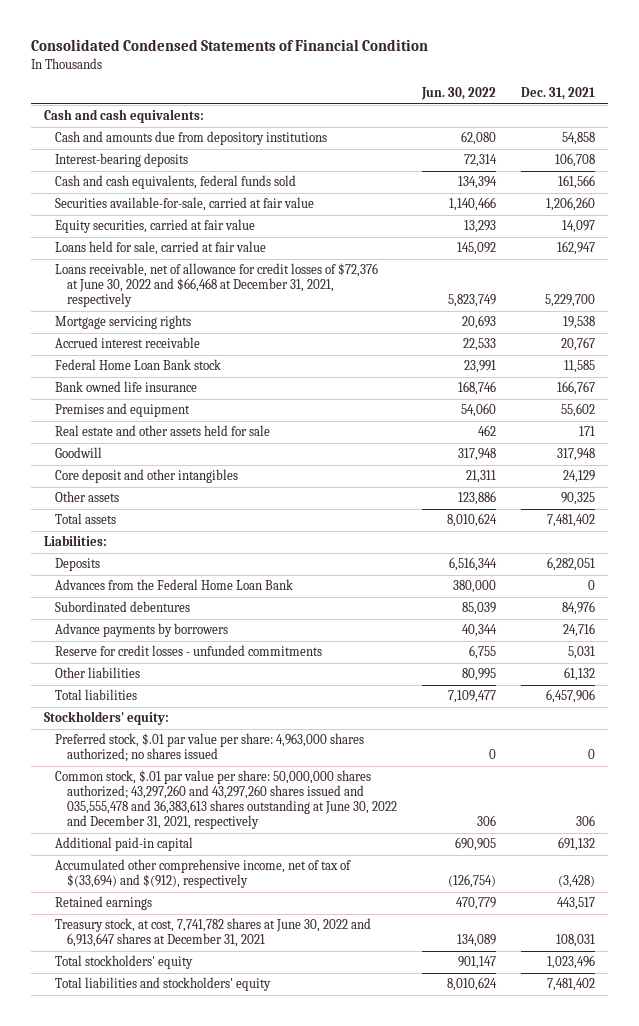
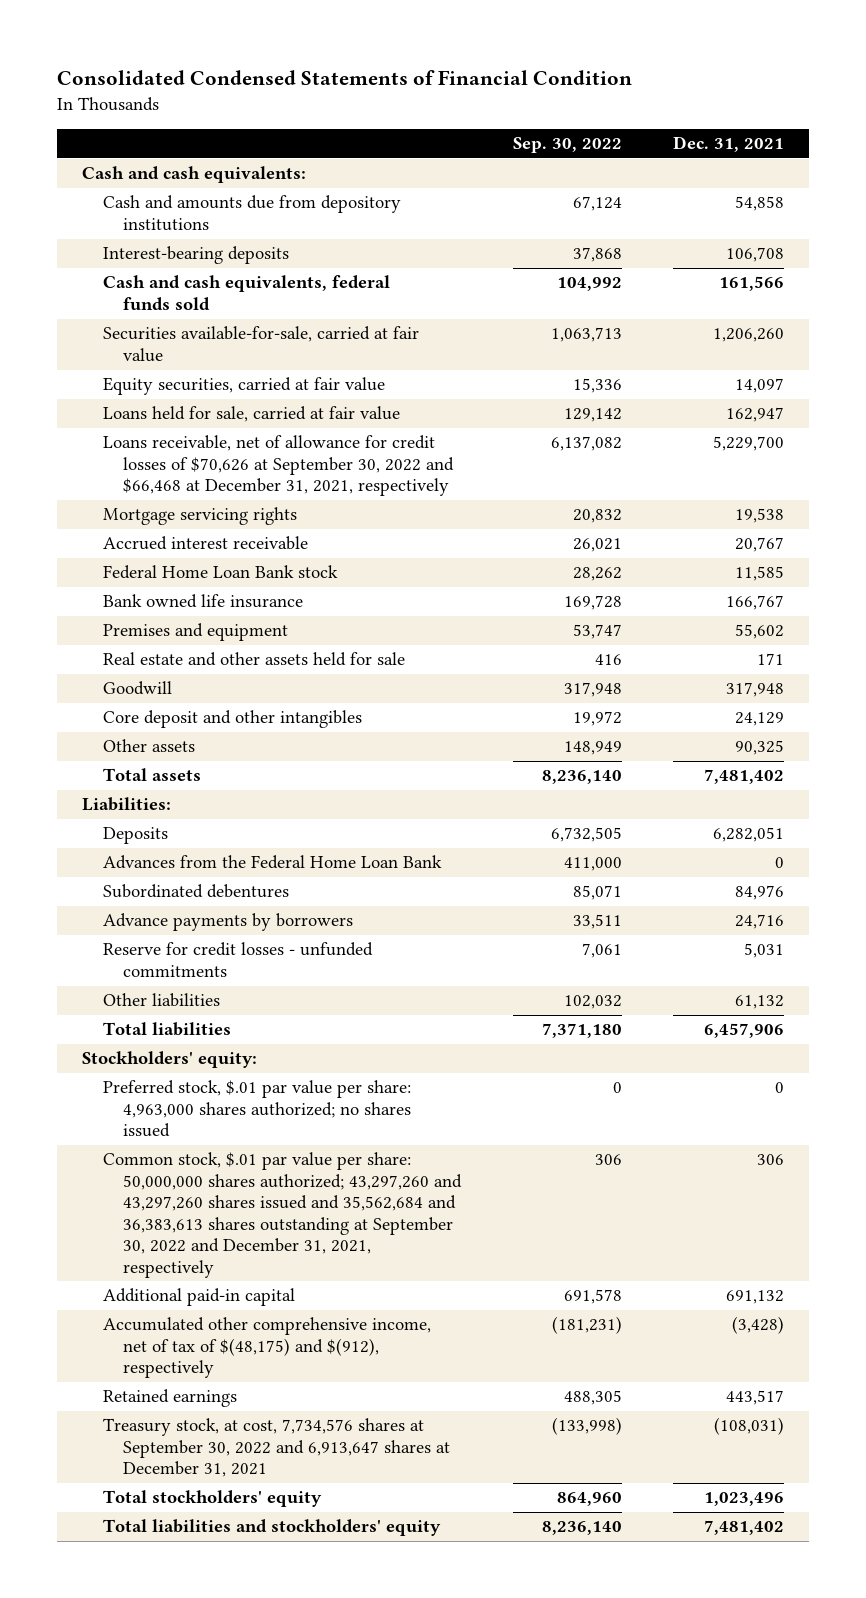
[421,86,497,100] Jun. 30, 2022 -> none
none -> [512,137,622,154] Sep. 30, 2022
[55,263,379,308] Loans receivable, net of allowance for credit losses of $72,376 at June 30, 2022 and $66,468 at December 31, 2021, respectively -> [102,435,455,497] Loans receivable, net of allowance for credit losses of $70,626 at September 30, 2022 and $66,468 at December 31, 2021, respectively
[55,770,397,830] Common stock, $.01 par value per share: 50,000,000 shares authorized; 43,297,260 and 43,297,260 shares issued and 035,555,478 and 36,383,613 shares outstanding at June 30, 2022 and December 31, 2021, respectively -> [102,1152,463,1278] Common stock, $.01 par value per share: 50,000,000 shares authorized; 43,297,260 and 43,297,260 shares issued and 35,562,684 and 36,383,613 shares outstanding at September 30, 2022 and December 31, 2021, respectively
[55,859,352,889] Accumulated other comprehensive income, net of tax of $(33,694) and $(912), respectively -> [102,1317,431,1379] Accumulated other comprehensive income, net of tax of $(48,175) and $(912), respectively
[55,918,372,948] Treasury stock, at cost, 7,741,782 shares at June 30, 2022 and 6,913,647 shares at December 31, 2021 -> [102,1418,451,1478] Treasury stock, at cost, 7,734,576 shares at September 30, 2022 and 6,913,647 shares at December 31, 2021
[556,934,596,948] 108,031 -> [713,1417,784,1436] (108,031)

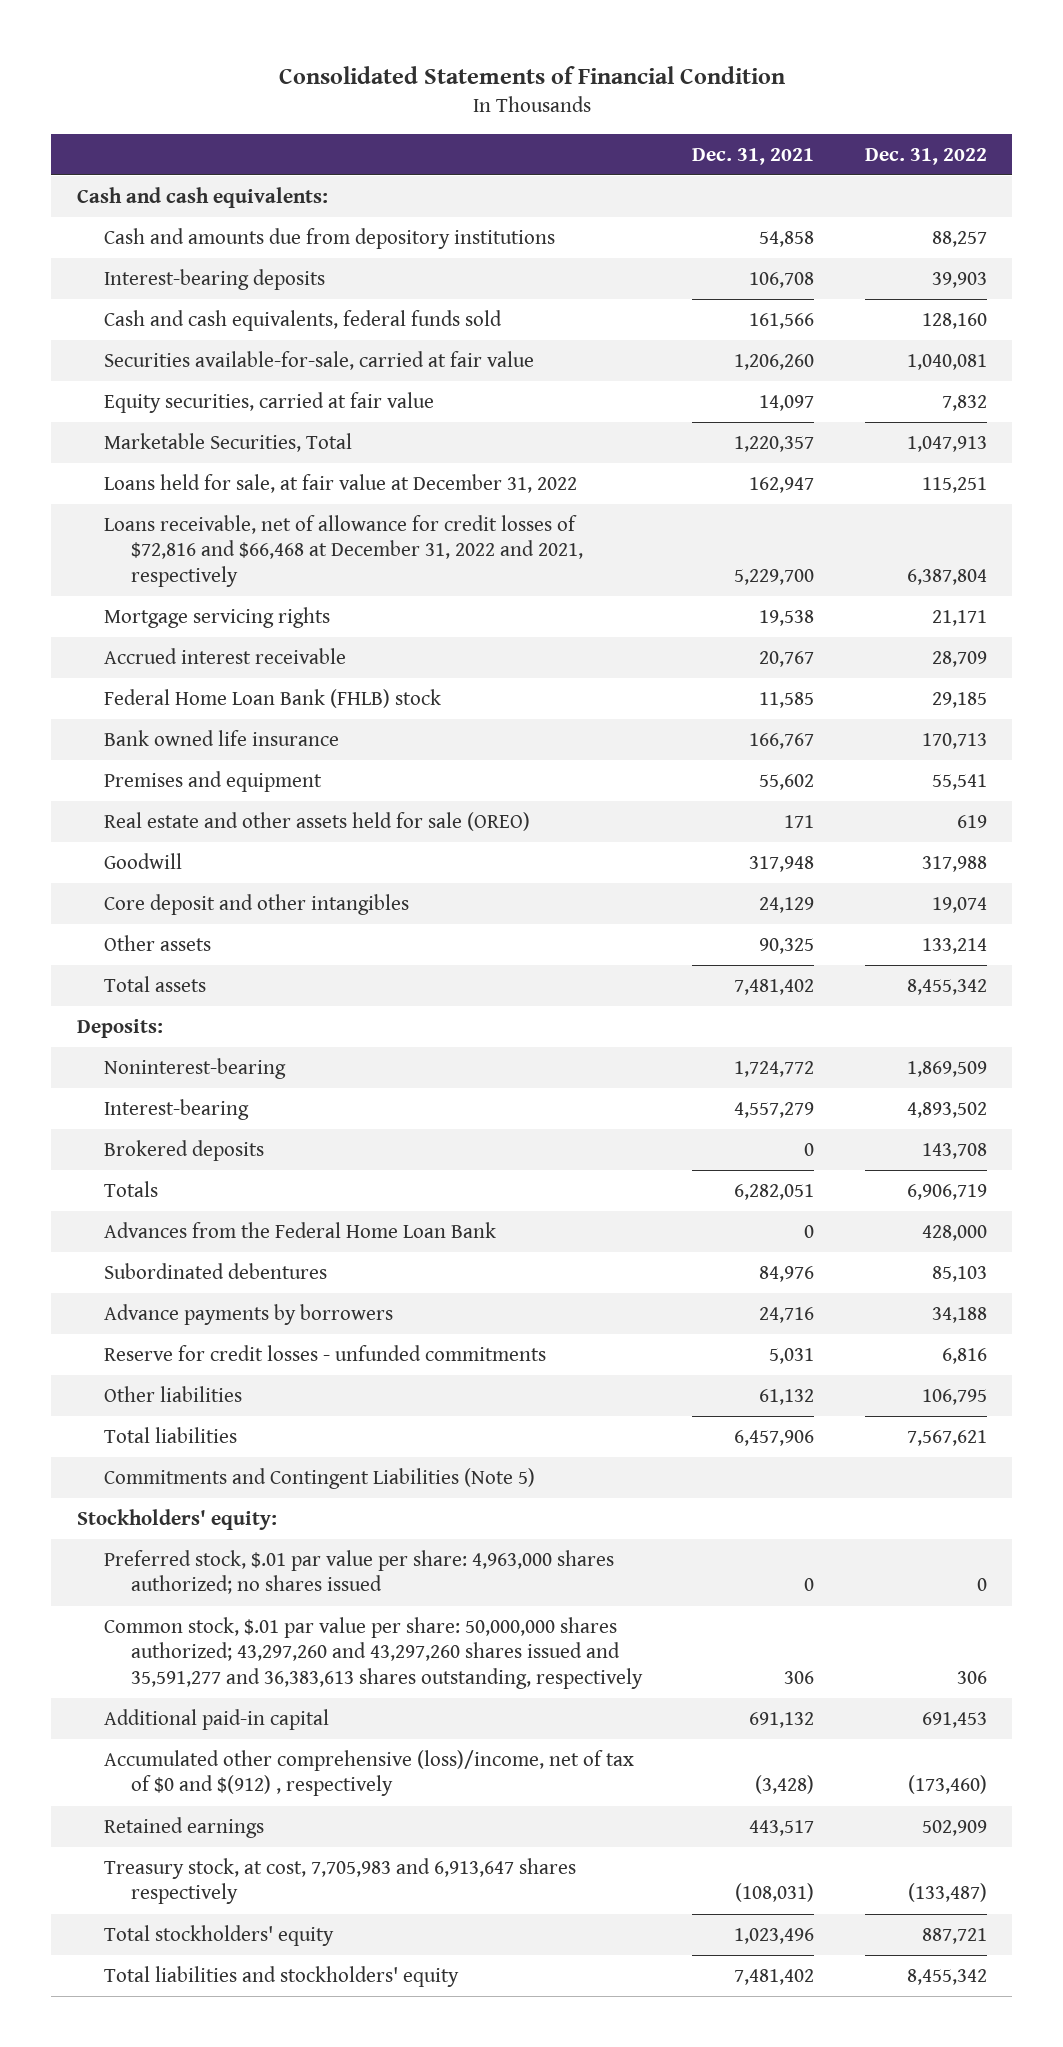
[56,70,632,86] Consolidated Condensed Statements of Financial Condition -> [278,66,785,85] Consolidated Statements of Financial Condition
[512,137,622,154] Sep. 30, 2022 -> none
none -> [864,147,987,165] Dec. 31, 2022
none -> [103,433,352,453] Marketable Securities, Total
[102,406,400,423] Loans held for sale, carried at fair value -> [103,474,577,494] Loans held for sale, at fair value at December 31, 2022
[102,435,455,497] Loans receivable, net of allowance for credit losses of $70,626 at September 30, 2022 and $66,468 at December 31, 2021, respectively -> [103,515,583,587] Loans receivable, net of allowance for credit losses of $72,816 and $66,468 at December 31, 2022 and 2021, respectively
[102,565,338,580] Federal Home Loan Bank stock -> [103,689,441,709] Federal Home Loan Bank (FHLB) stock
[102,652,405,667] Real estate and other assets held for sale -> [103,812,530,832] Real estate and other assets held for sale (OREO)
[82,797,172,812] Liabilities: -> none
none -> [76,1019,163,1039] Deposits:
none -> [103,1058,286,1080] Noninterest-bearing
none -> [103,1099,249,1121] Interest-bearing
none -> [103,1140,264,1162] Brokered deposits
[102,827,168,845] Deposits -> [103,1181,158,1198] Totals
none -> [103,1468,535,1490] Commitments and Contingent Liabilities (Note 5)
[102,1152,463,1278] Common stock, $.01 par value per share: 50,000,000 shares authorized; 43,297,260 and 43,297,260 shares issued and 35,562,684 and 36,383,613 shares outstanding at September 30, 2022 and December 31, 2021, respectively -> [103,1617,643,1689] Common stock, $.01 par value per share: 50,000,000 shares authorized; 43,297,260 and 43,297,260 shares issued and 35,591,277 and 36,383,613 shares outstanding, respectively
[102,1317,431,1379] Accumulated other comprehensive income, net of tax of $(48,175) and $(912), respectively -> [103,1750,634,1797] Accumulated other comprehensive (loss)/income, net of tax of $0 and $(912) , respectively
[102,1418,451,1478] Treasury stock, at cost, 7,734,576 shares at September 30, 2022 and 6,913,647 shares at December 31, 2021 -> [103,1858,576,1905] Treasury stock, at cost, 7,705,983 and 6,913,647 shares respectively

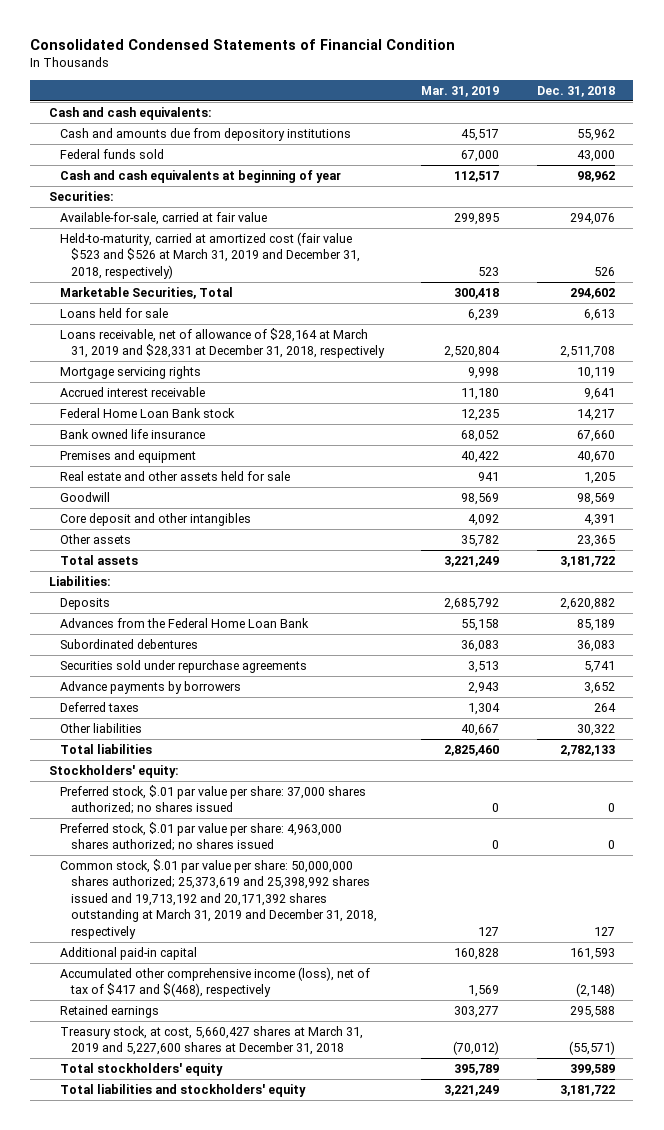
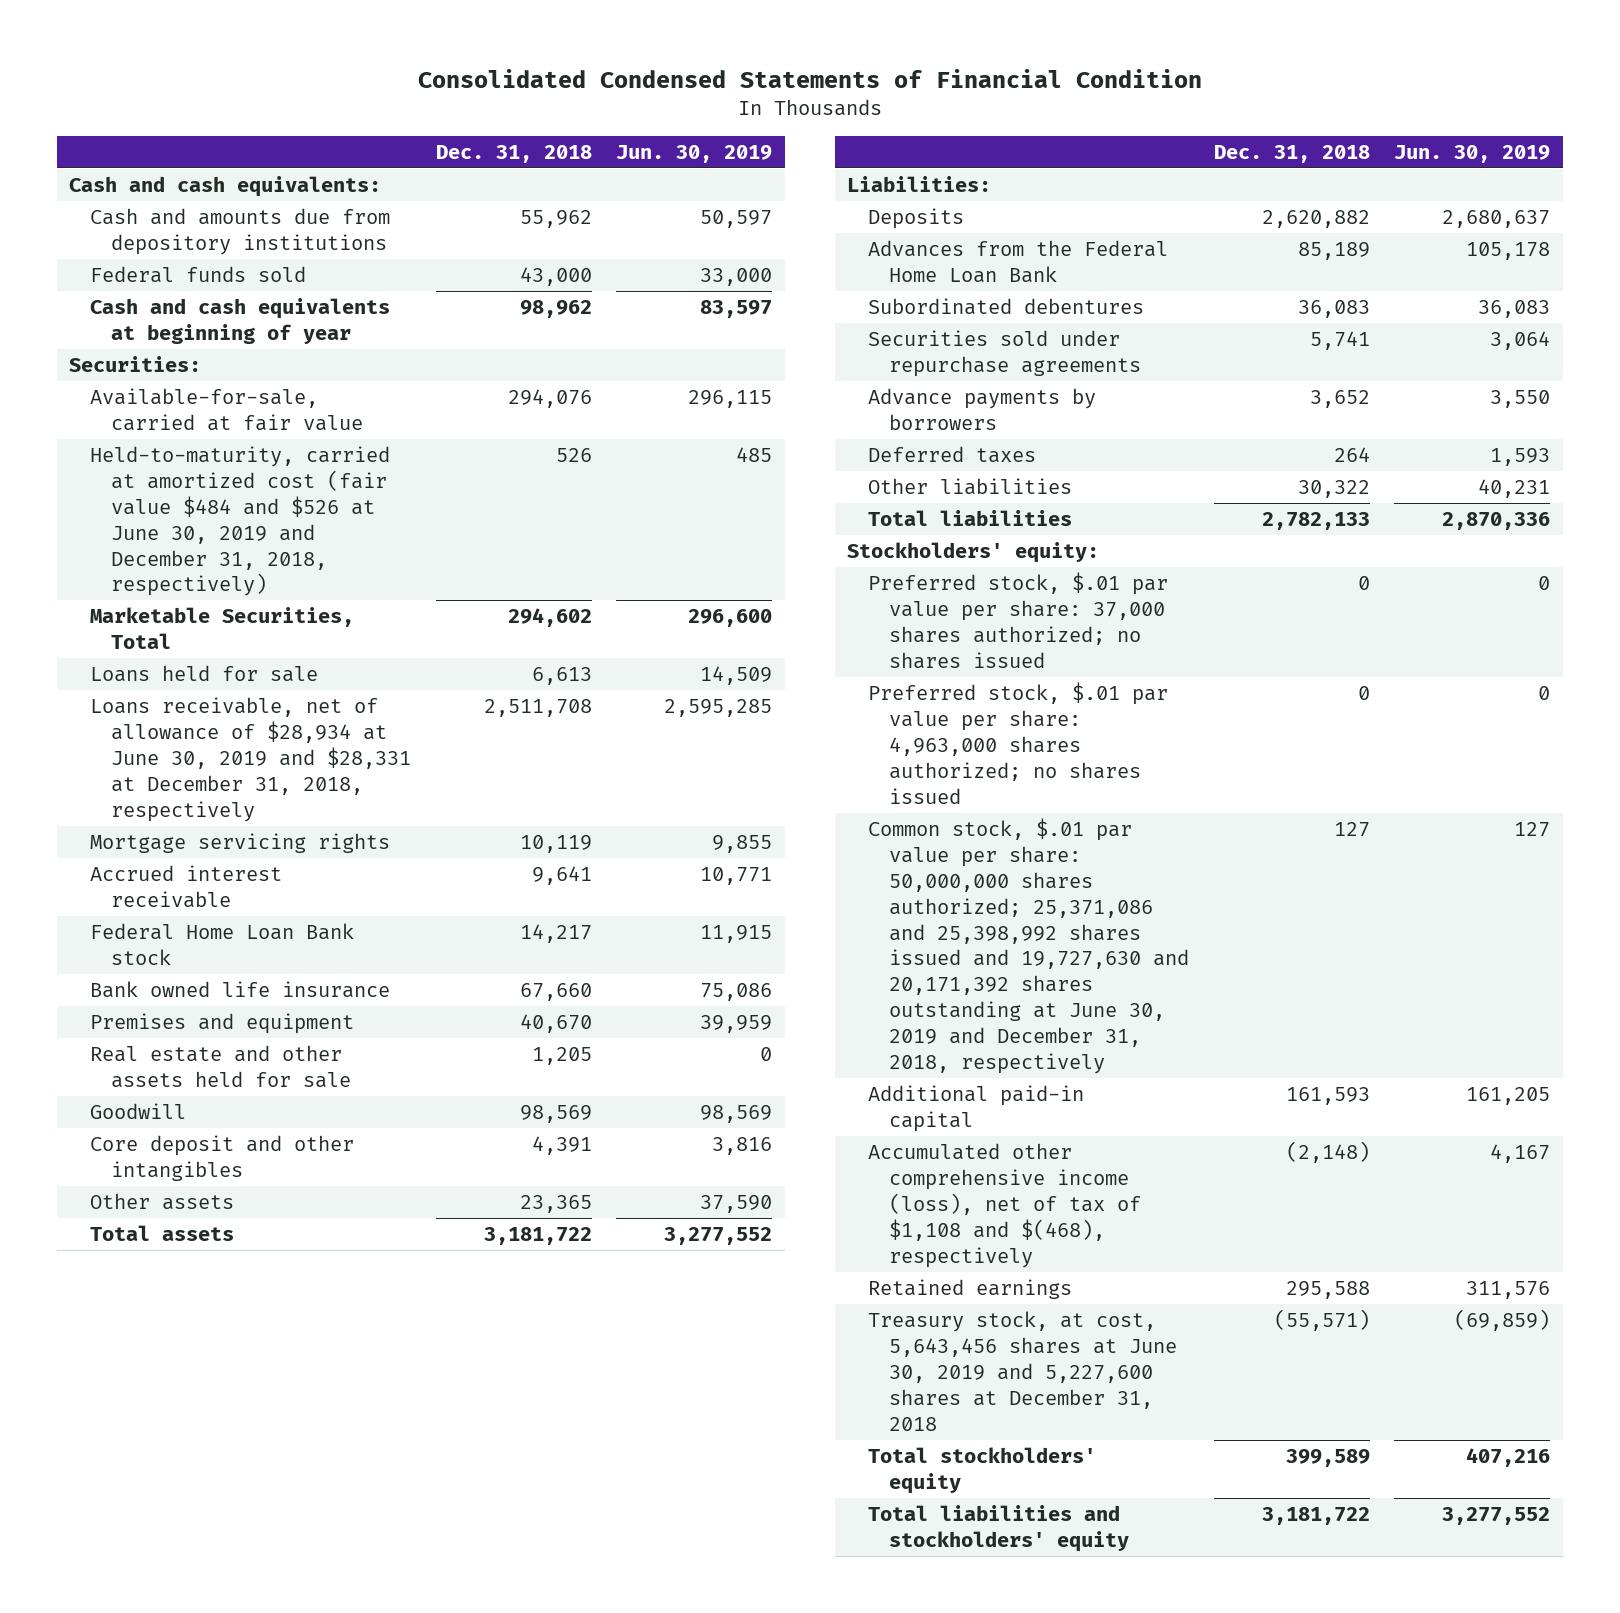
[421,85,500,97] Mar. 31, 2019 -> none
none -> [616,144,773,163] Jun. 30, 2019
[60,231,361,279] Held-to-maturity, carried at amortized cost (fair value $523 and $526 at March 31, 2019 and December 31, 2018, respectively) -> [90,446,391,597] Held-to-maturity, carried at amortized cost (fair value $484 and $526 at June 30, 2019 and December 31, 2018, respectively)
[60,327,386,359] Loans receivable, net of allowance of $28,164 at March 31, 2019 and $28,331 at December 31, 2018, respectively -> [90,697,411,822] Loans receivable, net of allowance of $28,934 at June 30, 2019 and $28,331 at December 31, 2018, respectively
[60,858,378,939] Common stock, $.01 par value per share: 50,000,000 shares authorized; 25,373,619 and 25,398,992 shares issued and 19,713,192 and 20,171,392 shares outstanding at March 31, 2019 and December 31, 2018, respectively -> [868,818,1189,1075] Common stock, $.01 par value per share: 50,000,000 shares authorized; 25,371,086 and 25,398,992 shares issued and 19,727,630 and 20,171,392 shares outstanding at June 30, 2019 and December 31, 2018, respectively
[60,966,371,998] Accumulated other comprehensive income (loss), net of tax of $417 and $(468), respectively -> [868,1143,1141,1268] Accumulated other comprehensive income (loss), net of tax of $1,108 and $(468), respectively
[60,1025,364,1056] Treasury stock, at cost, 5,660,427 shares at March 31, 2019 and 5,227,600 shares at December 31, 2018 -> [868,1311,1177,1431] Treasury stock, at cost, 5,643,456 shares at June 30, 2019 and 5,227,600 shares at December 31, 2018

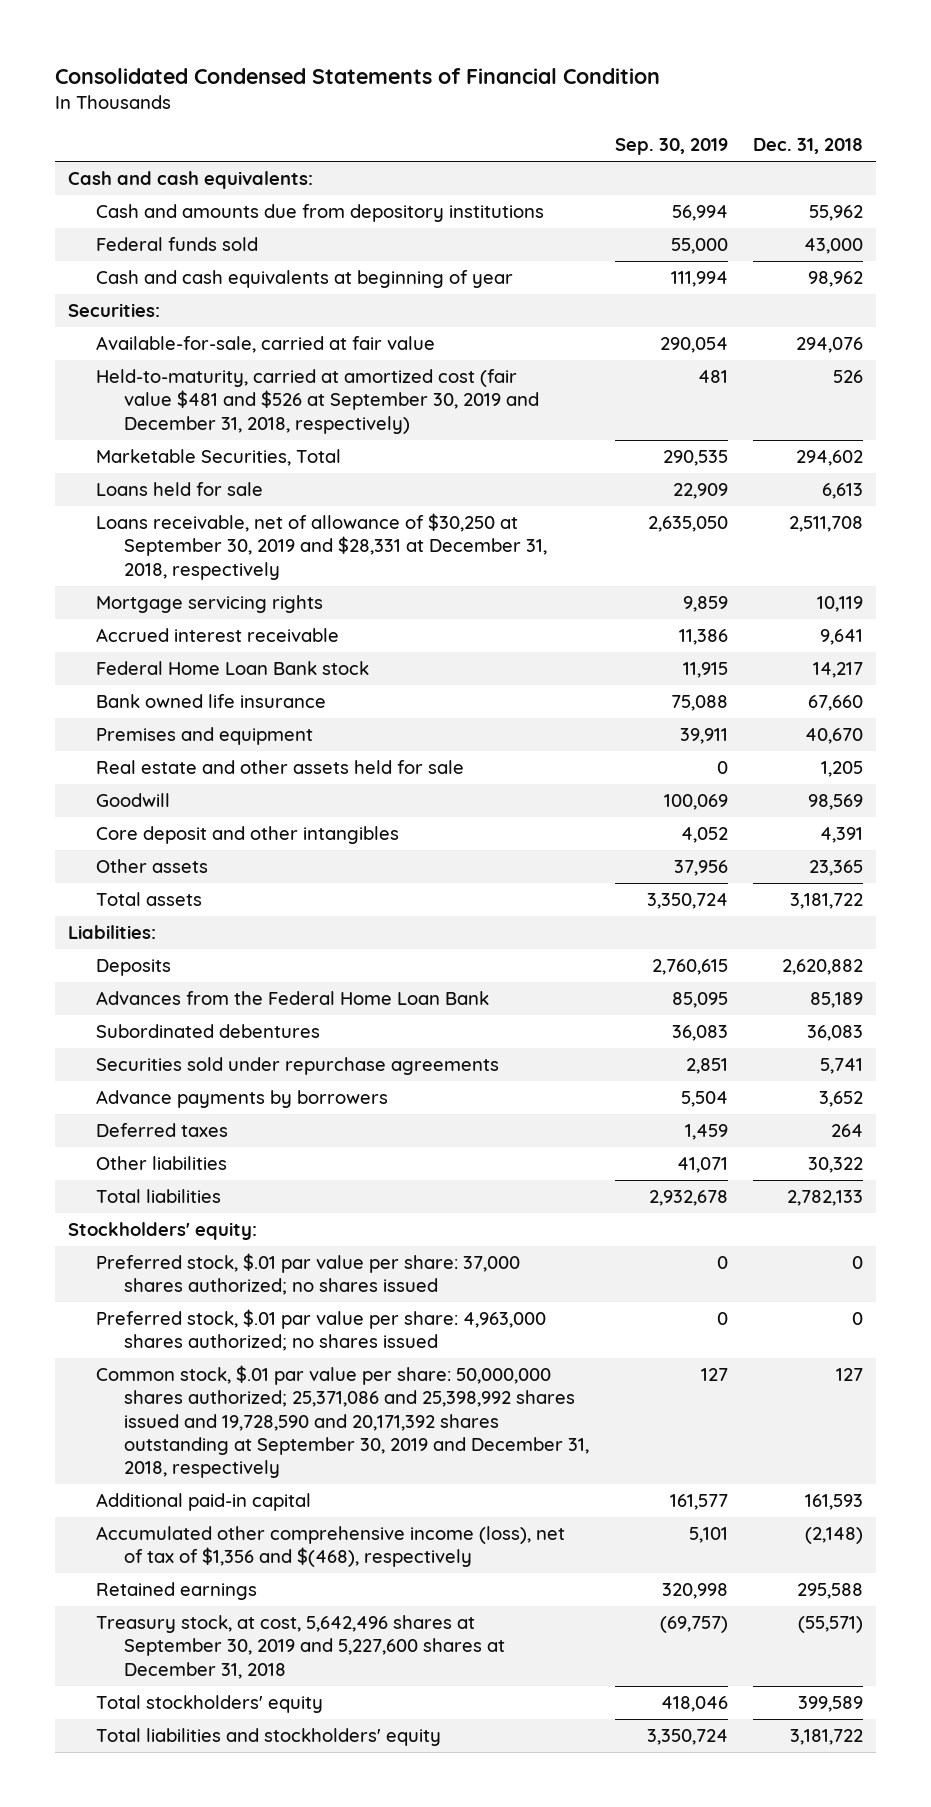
[616,144,773,163] Jun. 30, 2019 -> none
none -> [614,138,728,156] Sep. 30, 2019
[90,446,391,597] Held-to-maturity, carried at amortized cost (fair value $484 and $526 at June 30, 2019 and December 31, 2018, respectively) -> [96,369,540,434] Held-to-maturity, carried at amortized cost (fair value $481 and $526 at September 30, 2019 and December 31, 2018, respectively)
[90,697,411,822] Loans receivable, net of allowance of $28,934 at June 30, 2019 and $28,331 at December 31, 2018, respectively -> [96,513,548,580] Loans receivable, net of allowance of $30,250 at September 30, 2019 and $28,331 at December 31, 2018, respectively
[868,818,1189,1075] Common stock, $.01 par value per share: 50,000,000 shares authorized; 25,371,086 and 25,398,992 shares issued and 19,727,630 and 20,171,392 shares outstanding at June 30, 2019 and December 31, 2018, respectively -> [96,1365,590,1479] Common stock, $.01 par value per share: 50,000,000 shares authorized; 25,371,086 and 25,398,992 shares issued and 19,728,590 and 20,171,392 shares outstanding at September 30, 2019 and December 31, 2018, respectively
[868,1143,1141,1268] Accumulated other comprehensive income (loss), net of tax of $1,108 and $(468), respectively -> [96,1526,566,1568] Accumulated other comprehensive income (loss), net of tax of $1,356 and $(468), respectively
[868,1311,1177,1431] Treasury stock, at cost, 5,643,456 shares at June 30, 2019 and 5,227,600 shares at December 31, 2018 -> [96,1615,506,1679] Treasury stock, at cost, 5,642,496 shares at September 30, 2019 and 5,227,600 shares at December 31, 2018

